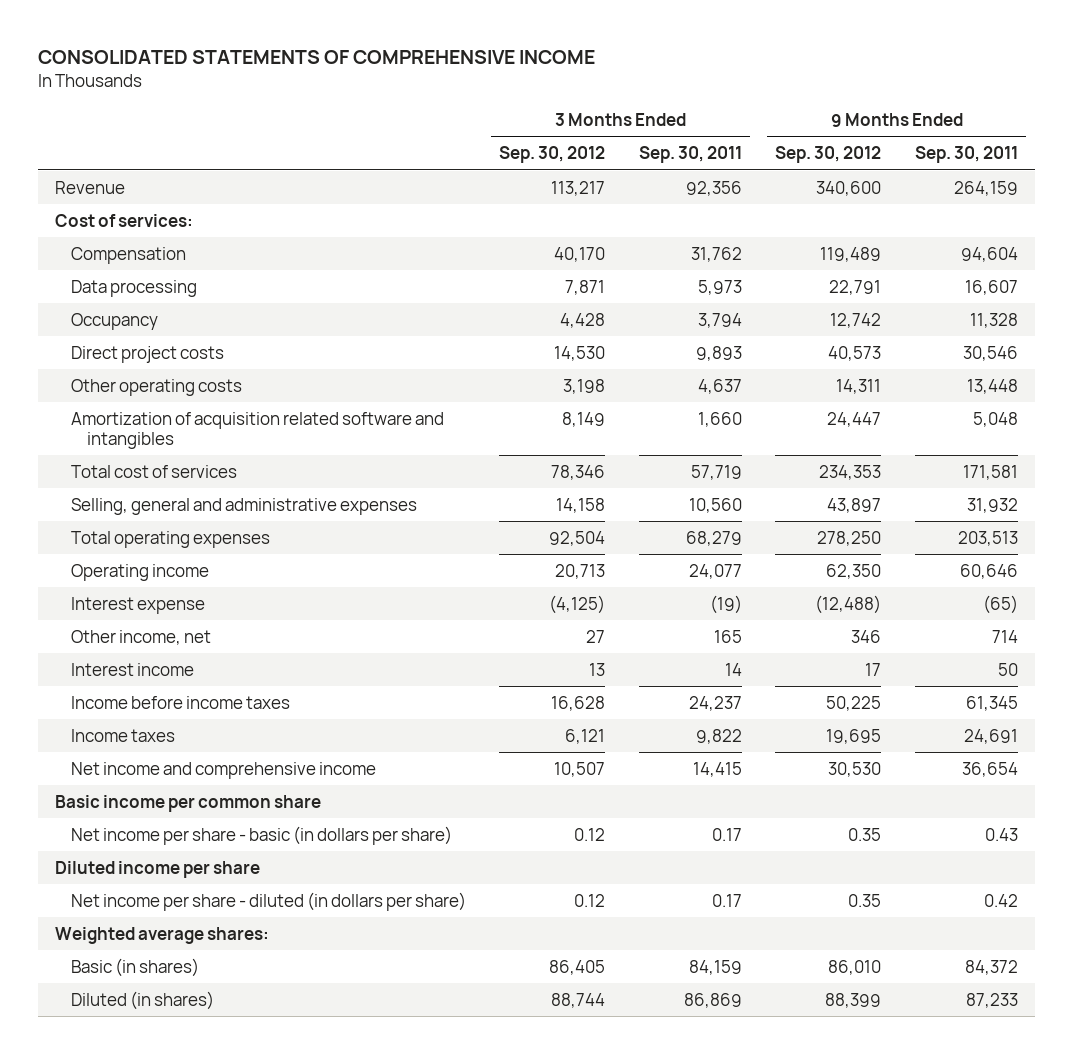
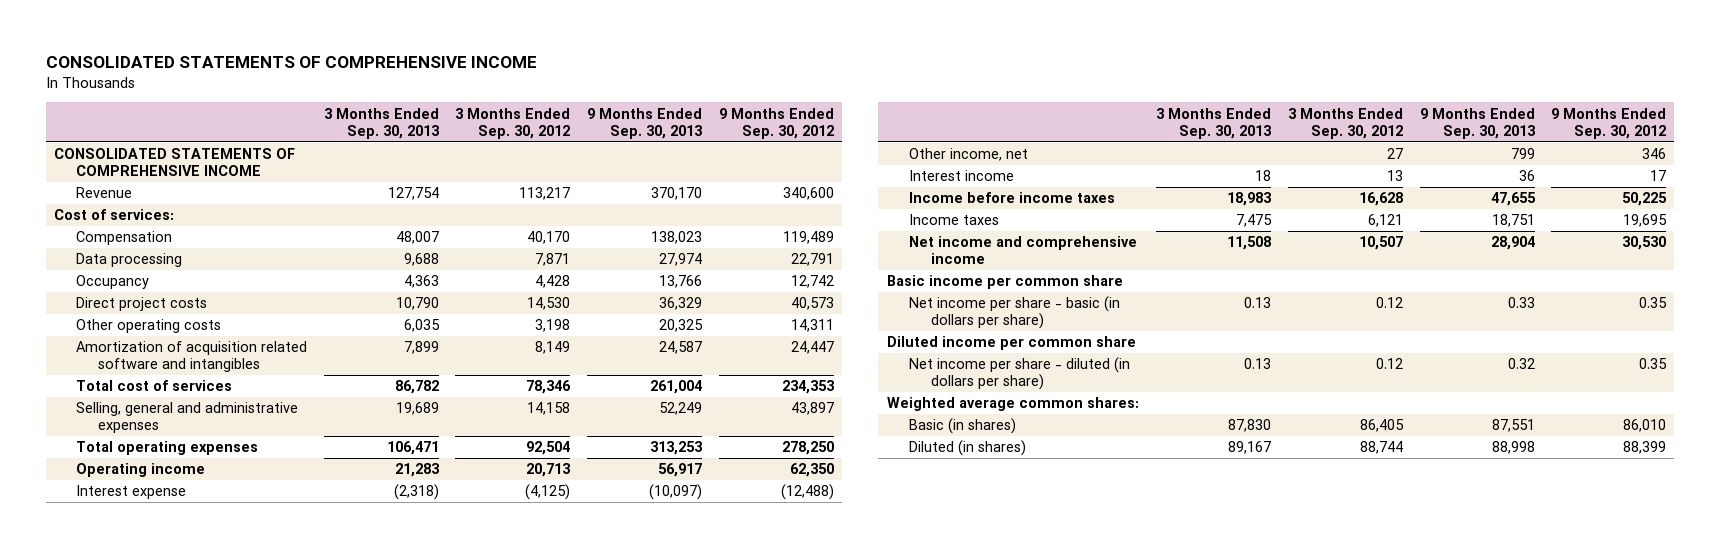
[638,146,742,164] Sep. 30, 2011 -> none
[915,146,1019,164] Sep. 30, 2011 -> none
none -> [323,107,439,139] 3 Months Ended Sep. 30, 2013
none -> [586,107,702,139] 9 Months Ended Sep. 30, 2013
none -> [53,148,295,177] CONSOLIDATED STATEMENTS OF COMPREHENSIVE INCOME
[54,860,260,878] Diluted income per share -> [886,336,1136,351] Diluted income per common share
[54,926,269,944] Weighted average shares: -> [886,397,1139,412] Weighted average common shares:

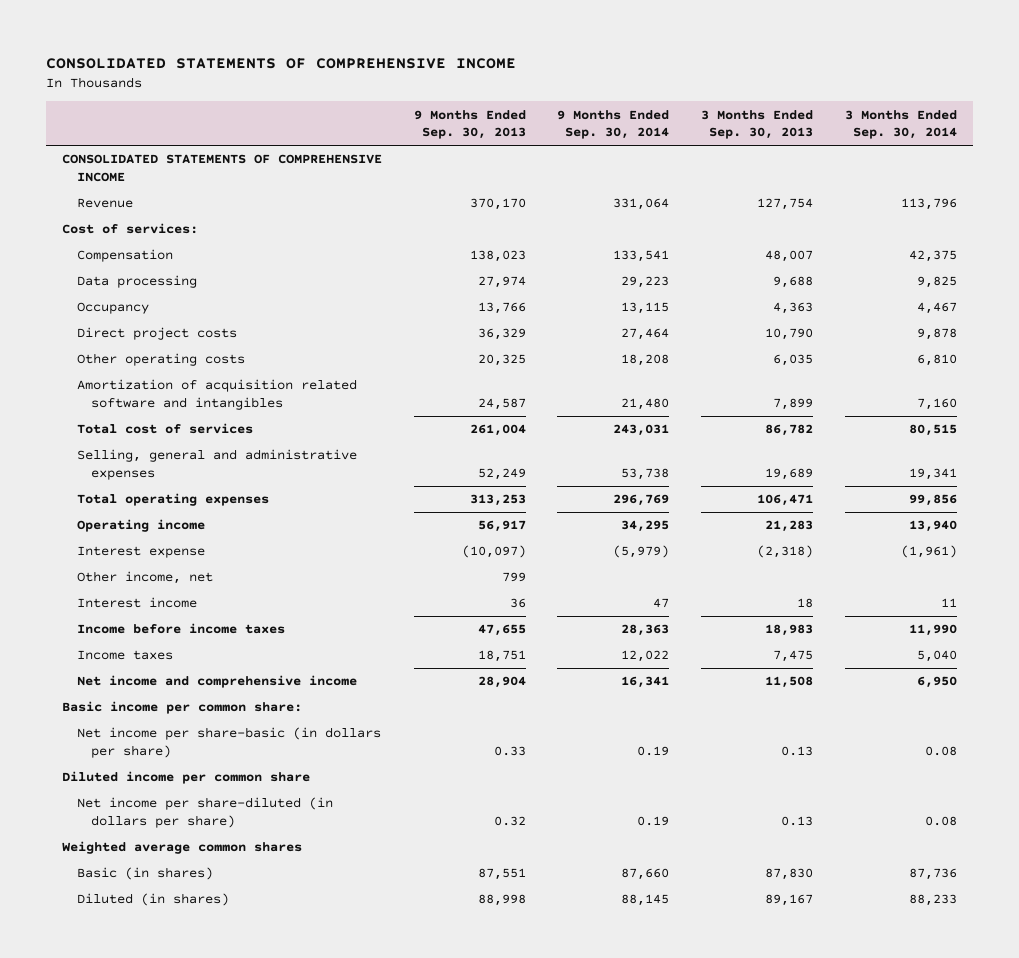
[455,107,571,139] 3 Months Ended Sep. 30, 2012 -> none
[718,107,834,139] 9 Months Ended Sep. 30, 2012 -> none
none -> [557,109,670,140] 9 Months Ended Sep. 30, 2014
none -> [844,109,957,140] 3 Months Ended Sep. 30, 2014
[886,275,1123,290] Basic income per common share -> [62,701,303,715] Basic income per common share:
[908,296,1120,330] Net income per share - basic (in dollars per share) -> [76,727,381,758] Net income per share-basic (in dollars per share)
[908,357,1130,391] Net income per share - diluted (in dollars per share) -> [76,797,333,828] Net income per share-diluted (in dollars per share)
[886,397,1139,412] Weighted average common shares: -> [62,841,303,855] Weighted average common shares

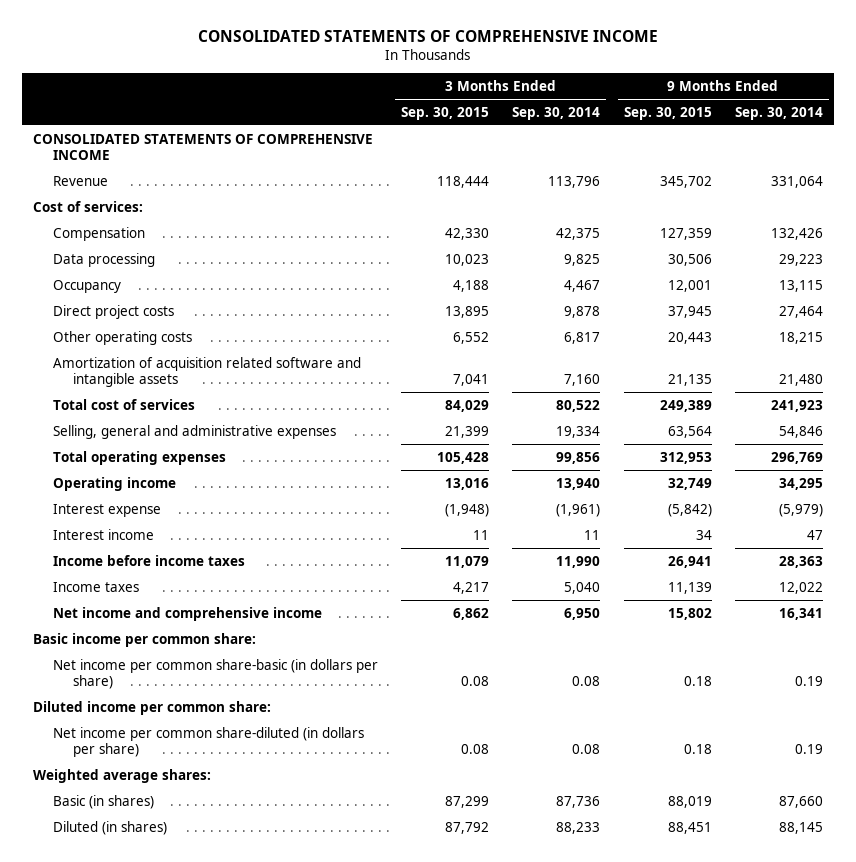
[413,109,526,140] 9 Months Ended Sep. 30, 2013 -> none
[701,109,814,140] 3 Months Ended Sep. 30, 2013 -> none
none -> [401,106,490,120] Sep. 30, 2015
none -> [623,106,712,120] Sep. 30, 2015
[613,250,670,263] 133,541 -> [770,227,823,240] 132,426
[621,354,670,367] 18,208 -> [778,331,823,344] 18,215
[916,354,957,367] 6,810 -> [564,331,601,344] 6,817
[76,379,357,410] Amortization of acquisition related software and intangibles -> [53,356,362,388] Amortization of acquisition related software and intangible assets
[613,424,670,437] 243,031 -> [770,399,823,412] 241,923
[908,424,957,437] 80,515 -> [556,399,601,412] 80,522
[621,467,670,480] 53,738 -> [778,425,823,438] 54,846
[908,467,957,480] 19,341 -> [556,425,601,438] 19,334
[76,571,213,585] Other income, net -> none
[76,727,381,758] Net income per share-basic (in dollars per share) -> [53,658,379,690] Net income per common share-basic (in dollars per share)
[62,771,311,785] Diluted income per common share -> [33,700,272,715] Diluted income per common share:
[76,797,333,828] Net income per share-diluted (in dollars per share) -> [53,726,365,758] Net income per common share-diluted (in dollars per share)
[62,841,303,855] Weighted average common shares -> [33,768,212,783] Weighted average shares:

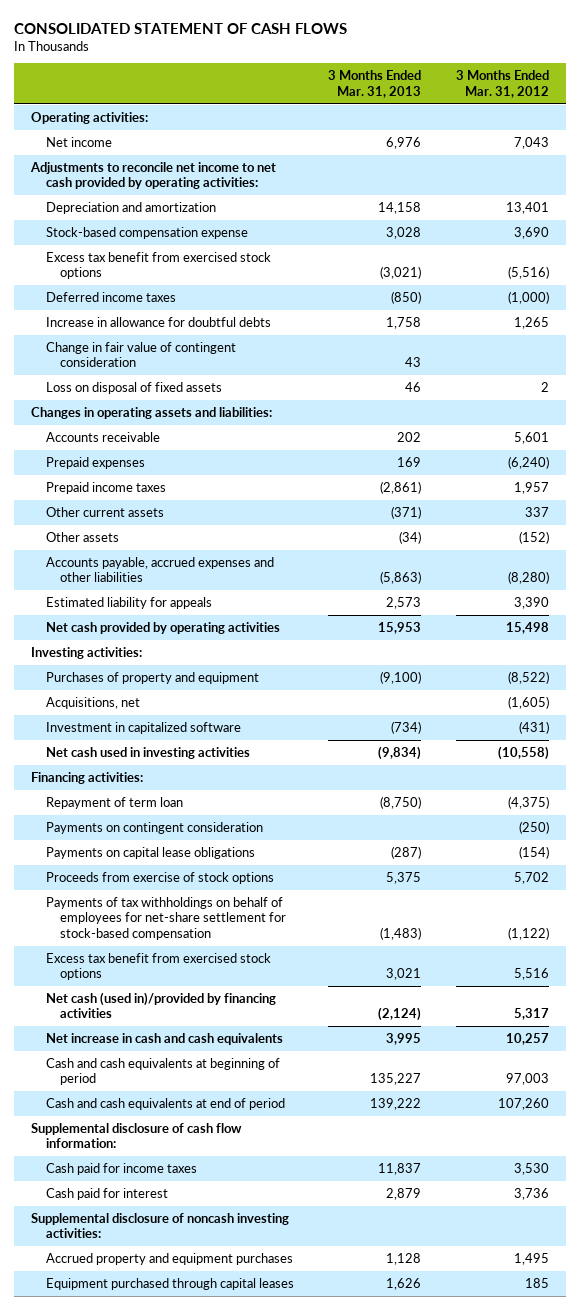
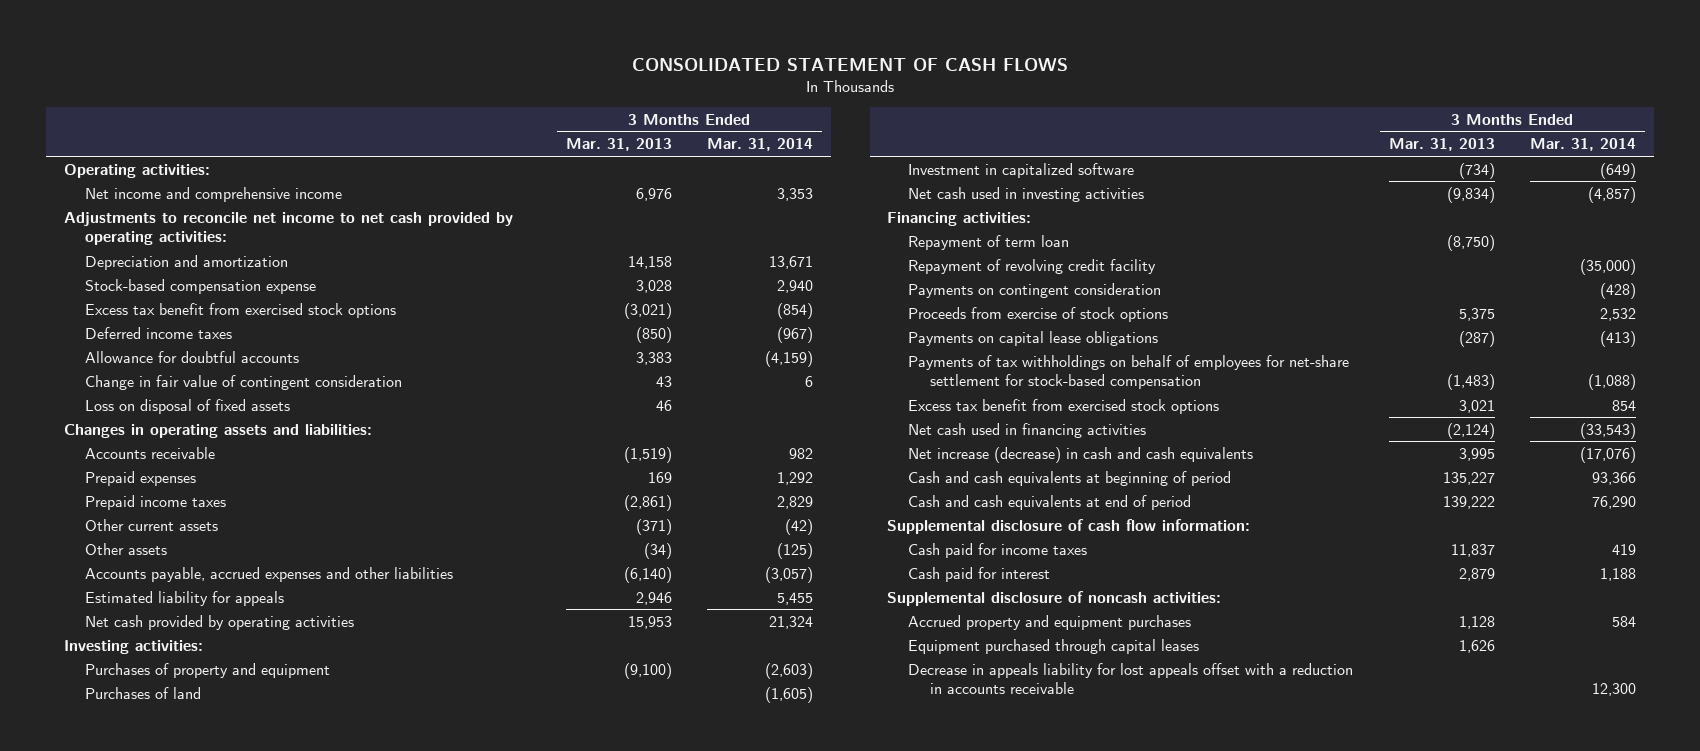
[456,70,550,98] 3 Months Ended Mar. 31, 2012 -> none
none -> [706,138,813,152] Mar. 31, 2014
[45,136,112,147] Net income -> [85,186,343,202] Net income and comprehensive income
[45,316,271,327] Increase in allowance for doubtful debts -> [85,350,300,363] Allowance for doubtful accounts
[386,316,422,329] 1,758 -> [635,351,672,365] 3,383
[397,431,422,442] 202 -> [623,446,672,463] (1,519)
[380,571,422,585] (5,863) -> [623,566,672,583] (6,140)
[386,596,422,609] 2,573 -> [635,591,672,605] 2,946
[45,696,140,709] Acquisitions, net -> none
none -> [85,686,202,699] Purchases of land
none -> [908,258,1157,274] Repayment of revolving credit facility
[45,846,255,859] Payments on capital lease obligations -> [908,330,1159,346] Payments on capital lease obligations
[45,991,276,1019] Net cash (used in)/provided by financing activities -> [908,422,1147,438] Net cash used in financing activities
[45,1032,283,1045] Net increase in cash and cash equivalents -> [908,446,1254,463] Net increase (decrease) in cash and cash equivalents
[31,1212,290,1239] Supplemental disclosure of noncash investing activities: -> [887,590,1222,606] Supplemental disclosure of noncash activities:
none -> [908,662,1354,694] Decrease in appeals liability for lost appeals offset with a reduction in accounts receivable

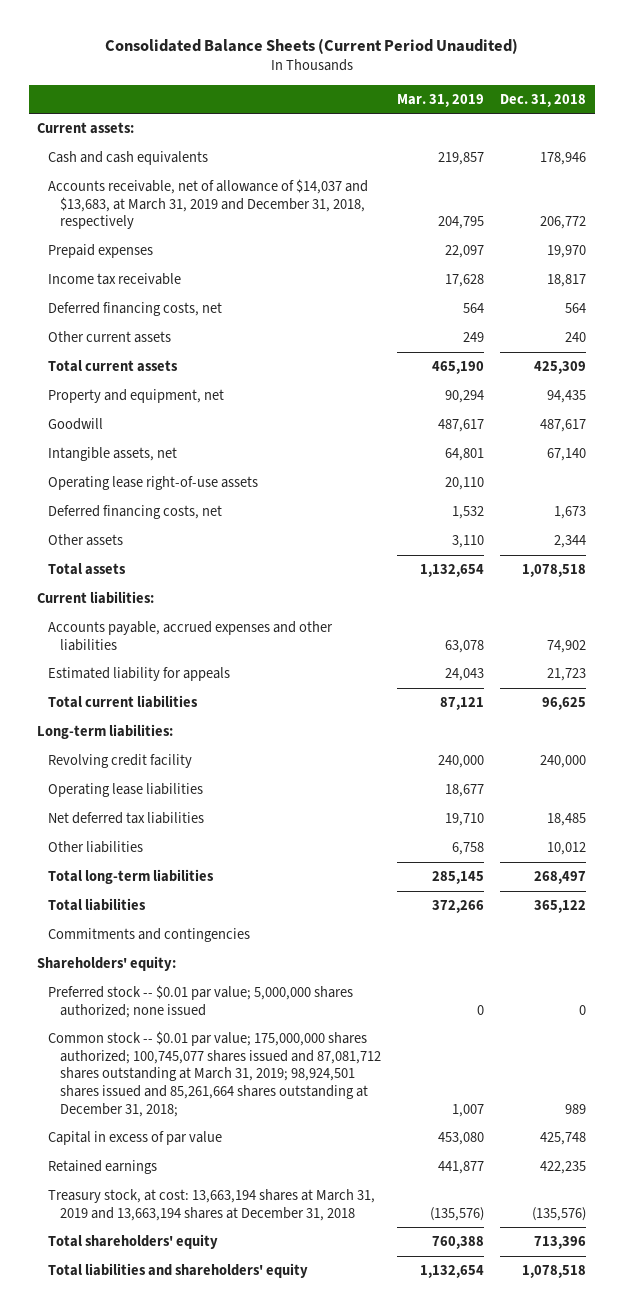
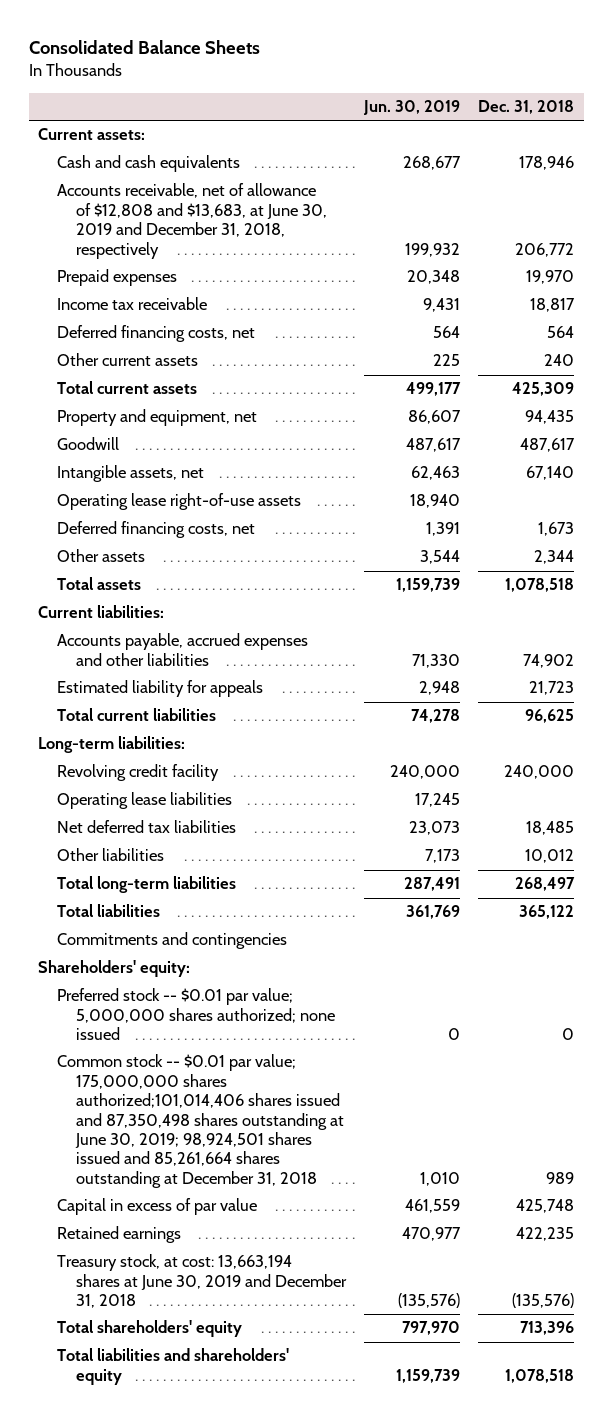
[104,38,518,55] Consolidated Balance Sheets (Current Period Unaudited) -> [29,40,261,55] Consolidated Balance Sheets
[397,93,485,107] Mar. 31, 2019 -> none
none -> [363,100,461,116] Jun. 30, 2019
[48,179,369,230] Accounts receivable, net of allowance of $14,037 and $13,683, at March 31, 2019 and December 31, 2018, respectively -> [56,183,327,259] Accounts receivable, net of allowance of $12,808 and $13,683, at June 30, 2019 and December 31, 2018, respectively
[48,1031,381,1117] Common stock -- $0.01 par value; 175,000,000 shares authorized; 100,745,077 shares issued and 87,081,712 shares outstanding at March 31, 2019; 98,924,501 shares issued and 85,261,664 shares outstanding at December 31, 2018; -> [56,1054,344,1188] Common stock -- $0.01 par value; 175,000,000 shares authorized;101,014,406 shares issued and 87,350,498 shares outstanding at June 30, 2019; 98,924,501 shares issued and 85,261,664 shares outstanding at December 31, 2018
[48,1189,376,1221] Treasury stock, at cost: 13,663,194 shares at March 31, 2019 and 13,663,194 shares at December 31, 2018 -> [56,1254,347,1309] Treasury stock, at cost: 13,663,194 shares at June 30, 2019 and December 31, 2018

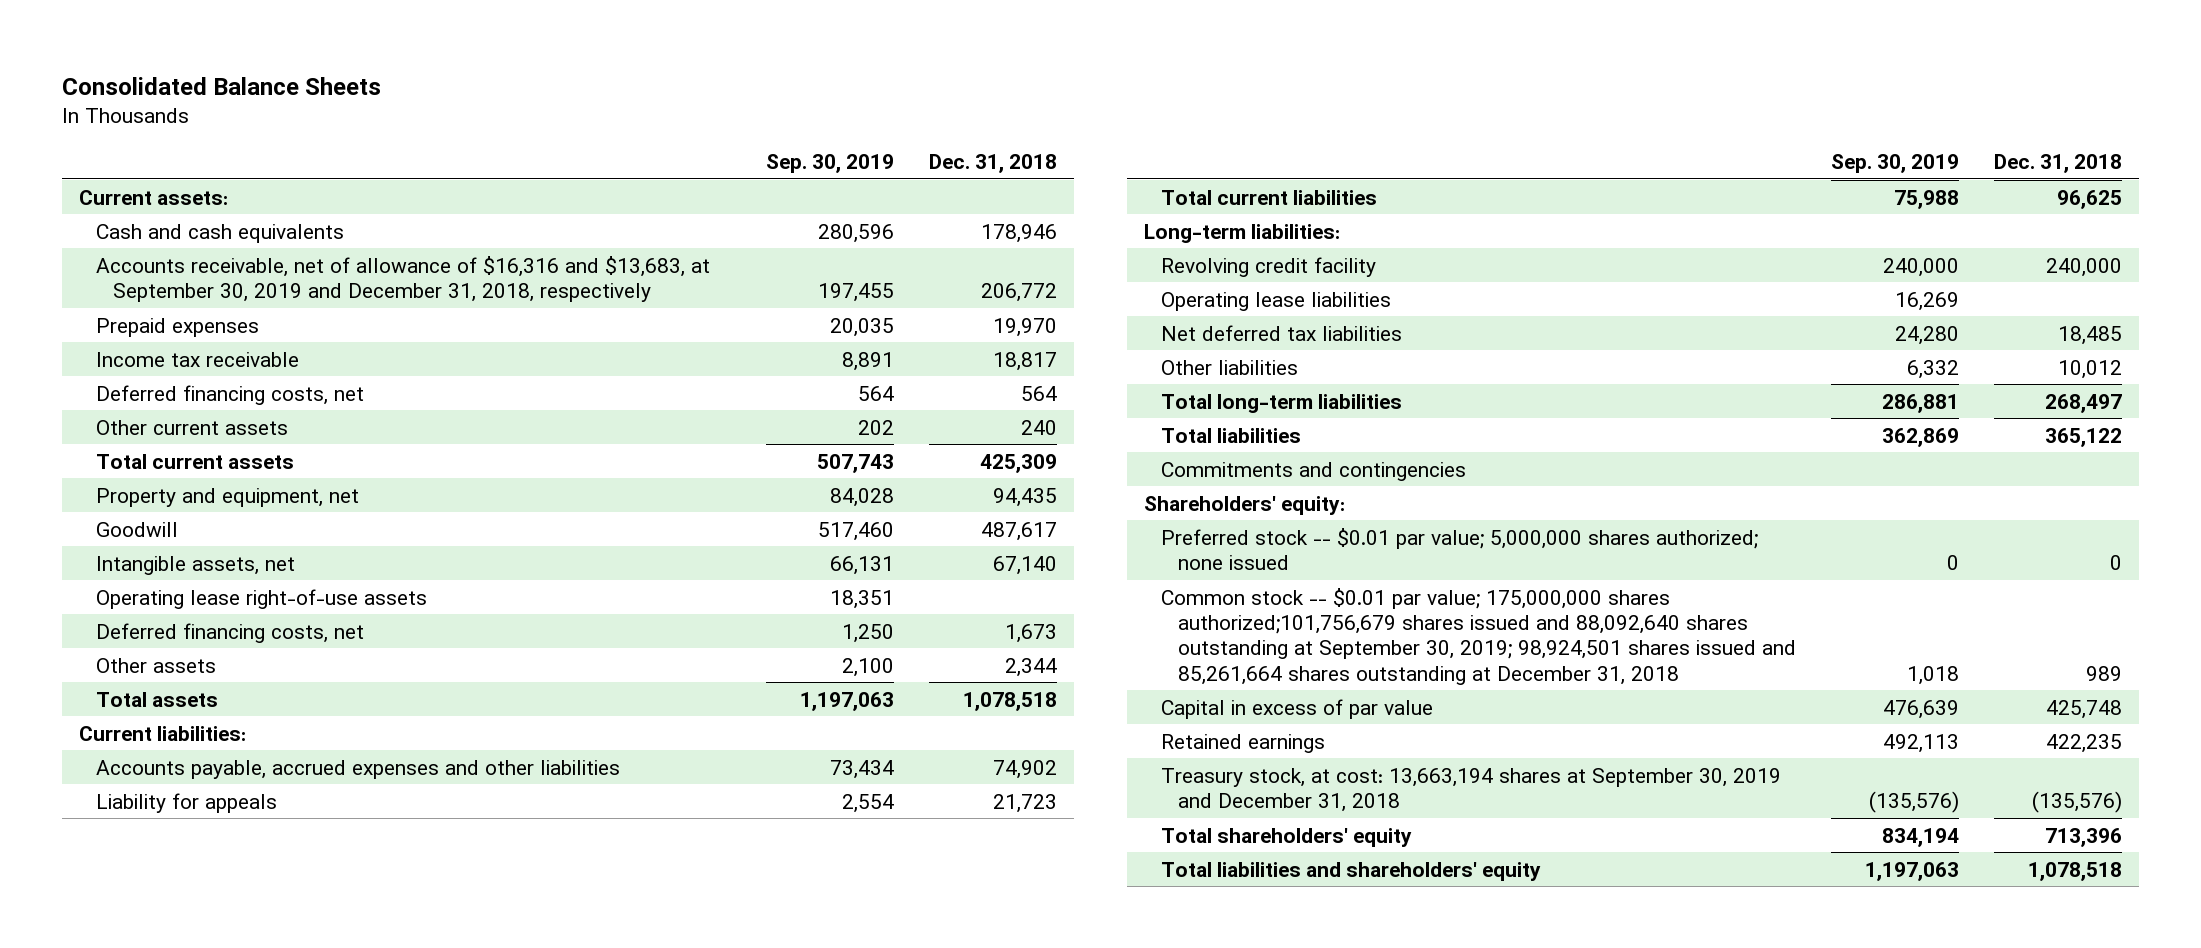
[363,100,461,116] Jun. 30, 2019 -> none
none -> [765,153,894,173] Sep. 30, 2019
[56,183,327,259] Accounts receivable, net of allowance of $12,808 and $13,683, at June 30, 2019 and December 31, 2018, respectively -> [96,255,711,302] Accounts receivable, net of allowance of $16,316 and $13,683, at September 30, 2019 and December 31, 2018, respectively
[56,680,263,698] Estimated liability for appeals -> [96,792,278,813] Liability for appeals
[56,1054,344,1188] Common stock -- $0.01 par value; 175,000,000 shares authorized;101,014,406 shares issued and 87,350,498 shares outstanding at June 30, 2019; 98,924,501 shares issued and 85,261,664 shares outstanding at December 31, 2018 -> [1161,587,1796,685] Common stock -- $0.01 par value; 175,000,000 shares authorized;101,756,679 shares issued and 88,092,640 shares outstanding at September 30, 2019; 98,924,501 shares issued and 85,261,664 shares outstanding at December 31, 2018
[56,1254,347,1309] Treasury stock, at cost: 13,663,194 shares at June 30, 2019 and December 31, 2018 -> [1161,767,1782,812] Treasury stock, at cost: 13,663,194 shares at September 30, 2019 and December 31, 2018

